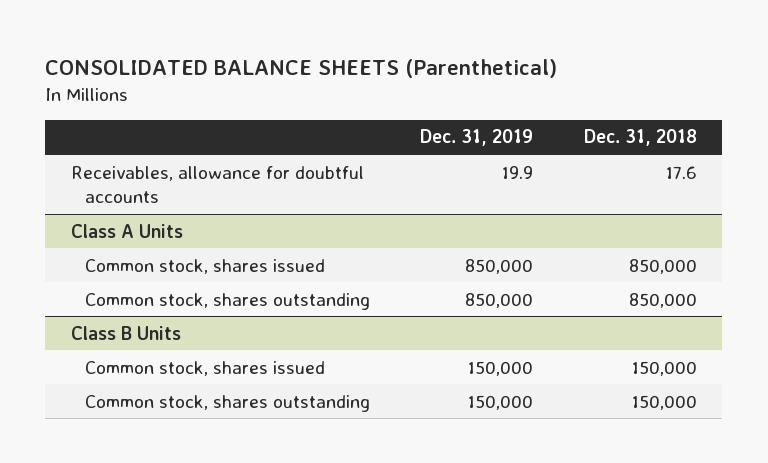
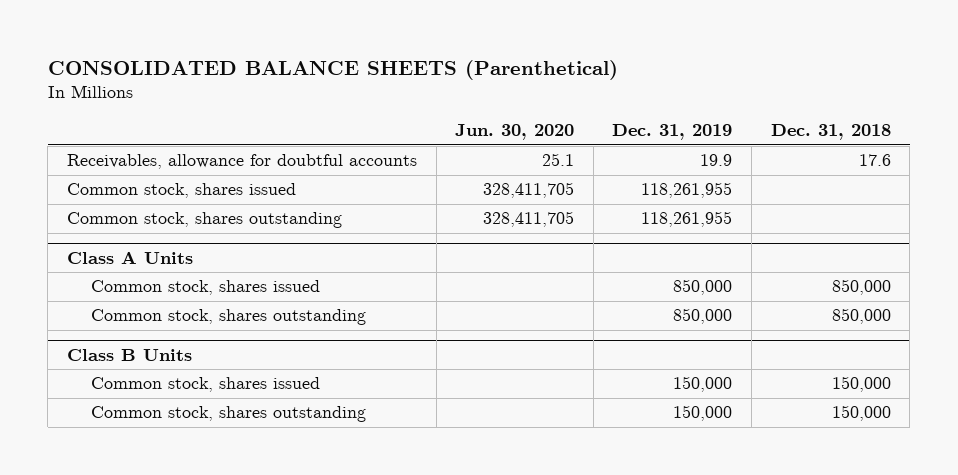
none -> [455,124,575,141] Jun. 30, 2020
none -> [66,183,296,199] Common stock, shares issued
none -> [66,212,342,229] Common stock, shares outstanding

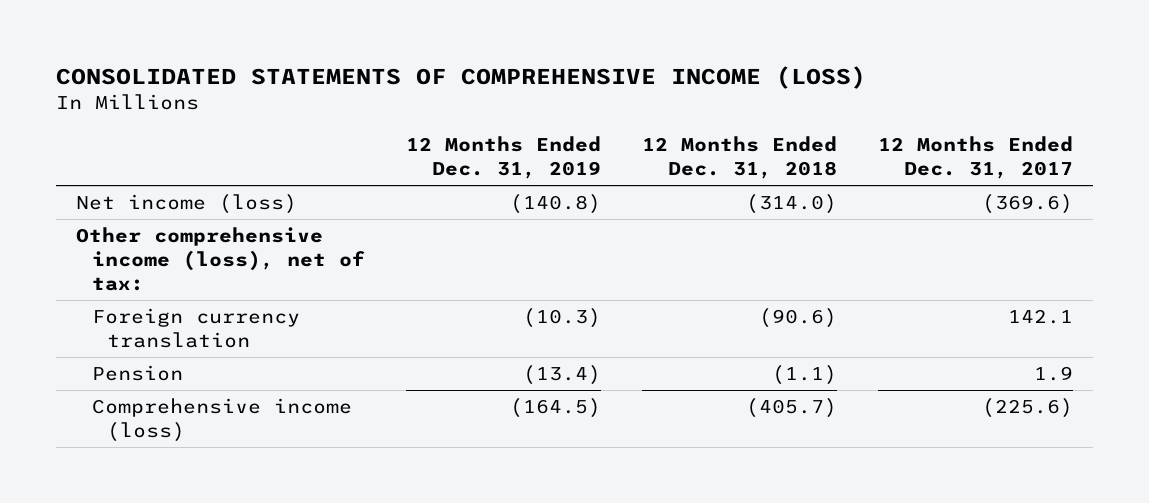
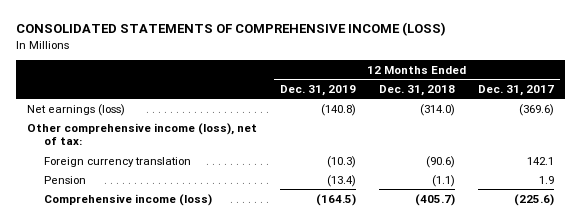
[75,194,297,215] Net income (loss) -> [27,103,126,116] Net earnings (loss)

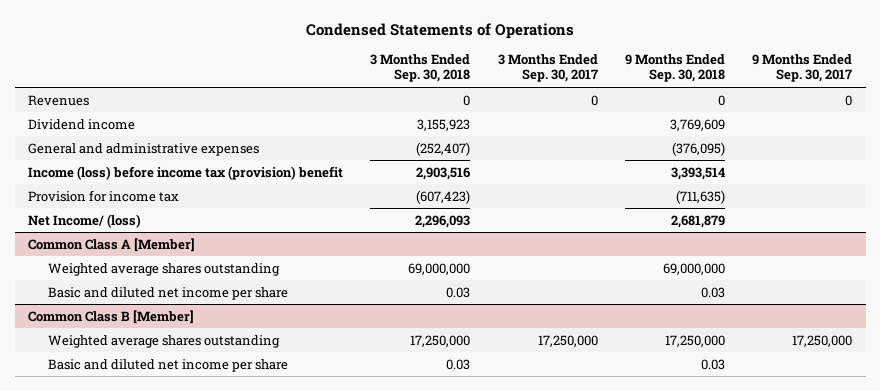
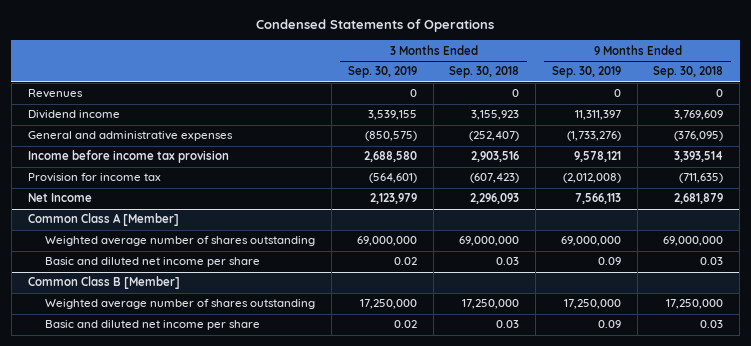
[497,54,598,83] 3 Months Ended Sep. 30, 2017 -> none
[752,54,853,83] 9 Months Ended Sep. 30, 2017 -> none
none -> [347,66,417,79] Sep. 30, 2019
none -> [551,66,621,79] Sep. 30, 2019
[28,165,344,180] Income (loss) before income tax (provision) benefit -> [27,150,229,164] Income before income tax provision
[28,213,142,228] Net Income/ (loss) -> [27,193,92,203] Net Income
[48,262,281,276] Weighted average shares outstanding -> [45,236,316,247] Weighted average number of shares outstanding
[48,334,281,348] Weighted average shares outstanding -> [45,299,316,310] Weighted average number of shares outstanding

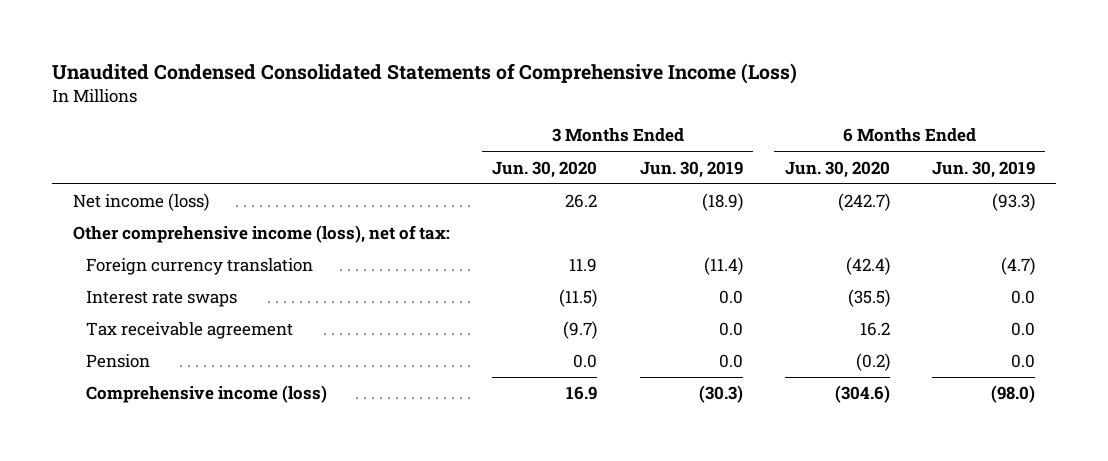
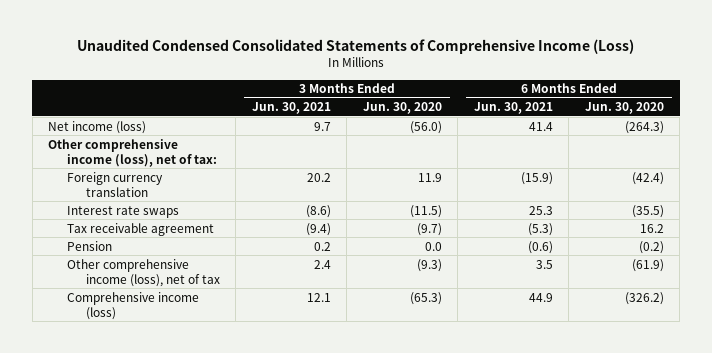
[639,160,743,178] Jun. 30, 2019 -> none
[931,160,1035,178] Jun. 30, 2019 -> none
none -> [251,102,331,115] Jun. 30, 2021
none -> [473,102,553,115] Jun. 30, 2021
[565,194,598,209] 26.2 -> [409,120,442,134] (56.0)
[837,193,890,212] (242.7) -> [624,120,664,134] (264.3)
none -> [66,258,220,287] Other comprehensive income (loss), net of tax
[566,386,598,401] 16.9 -> [409,291,442,305] (65.3)
[834,385,890,404] (304.6) -> [624,291,664,305] (326.2)

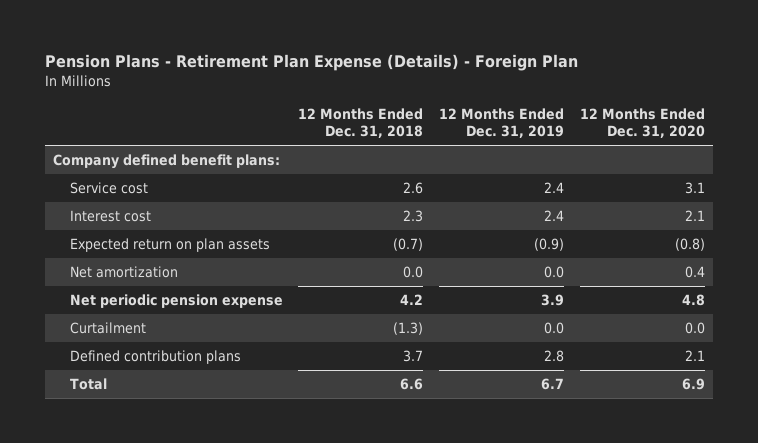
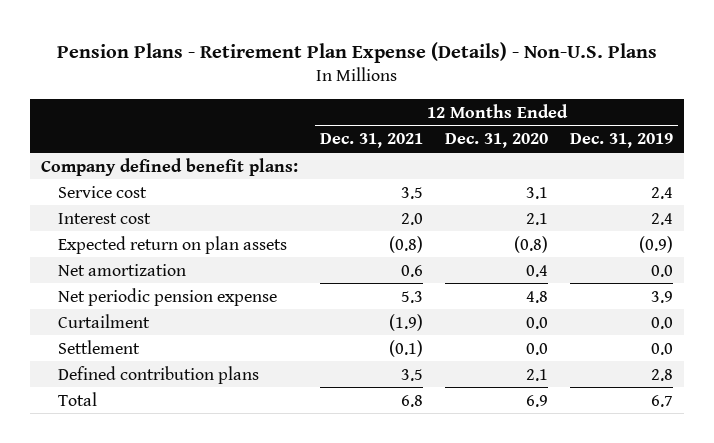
[45,53,579,71] Pension Plans - Retirement Plan Expense (Details) - Foreign Plan -> [57,41,658,63] Pension Plans - Retirement Plan Expense (Details) - Non-U.S. Plans
[298,107,424,139] 12 Months Ended Dec. 31, 2018 -> none
none -> [320,133,424,149] Dec. 31, 2021
none -> [57,339,140,354] Settlement

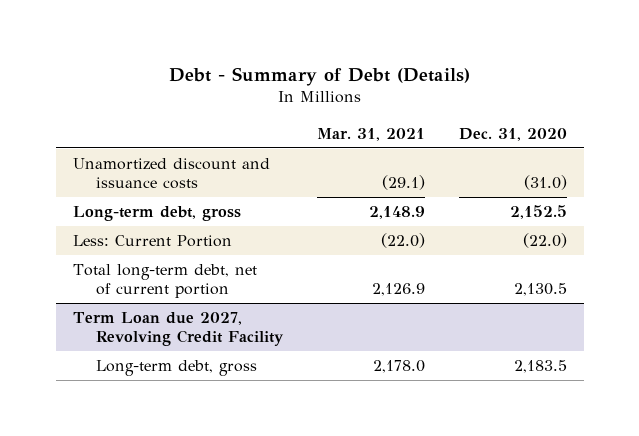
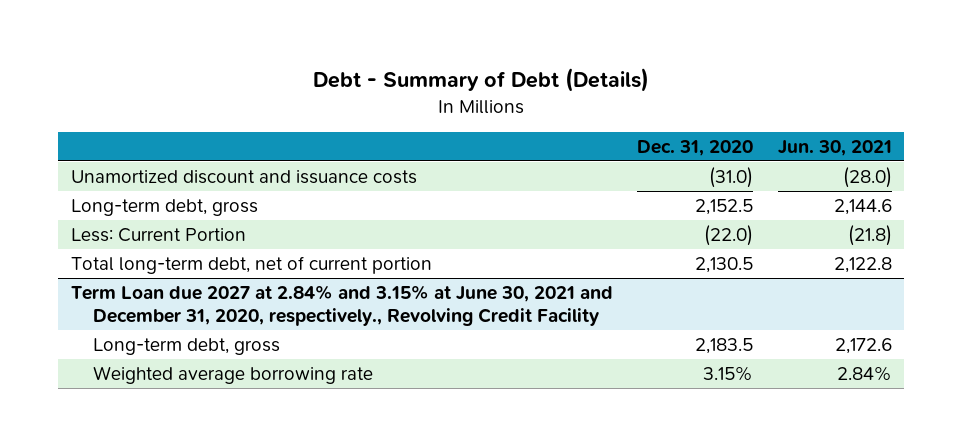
[317,127,426,141] Mar. 31, 2021 -> none
none -> [777,139,892,156] Jun. 30, 2021
[72,312,285,346] Term Loan due 2027, Revolving Credit Facility -> none
none -> [70,285,613,327] Term Loan due 2027 at 2.84% and 3.15% at June 30, 2021 and December 31, 2020, respectively., Revolving Credit Facility
none -> [93,366,374,385] Weighted average borrowing rate

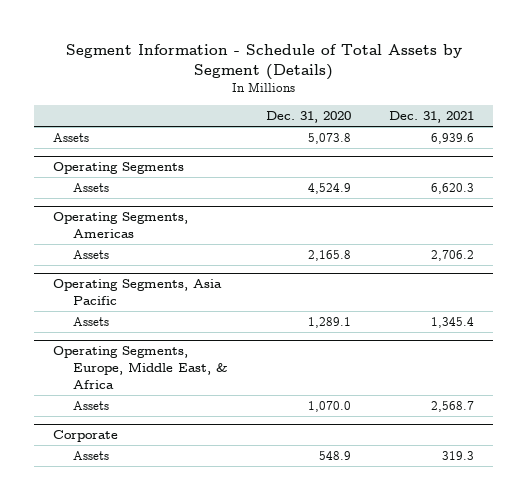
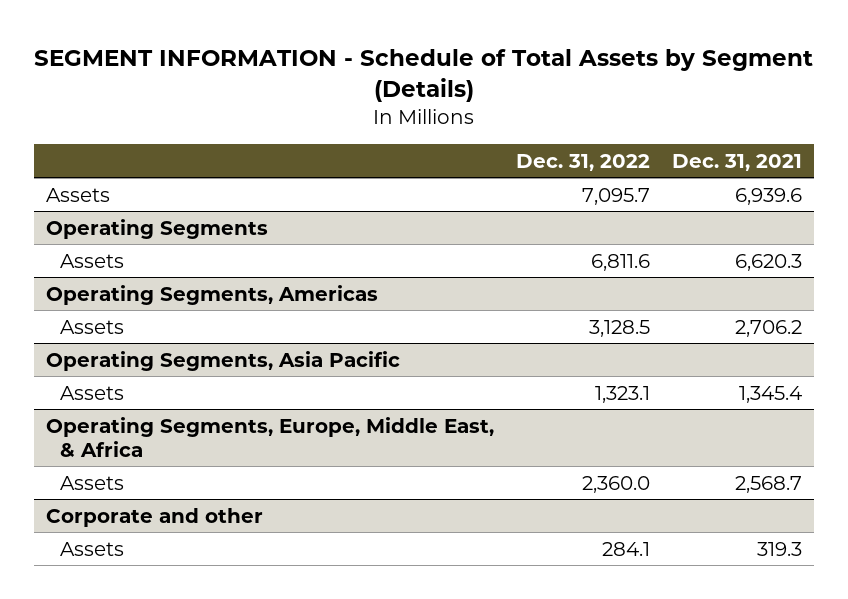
[65,43,462,80] Segment Information - Schedule of Total Assets by Segment (Details) -> [33,48,813,102] SEGMENT INFORMATION - Schedule of Total Assets by Segment (Details)
[265,111,351,124] Dec. 31, 2020 -> none
none -> [515,153,650,171] Dec. 31, 2022
[53,430,119,443] Corporate -> [45,507,263,527] Corporate and other

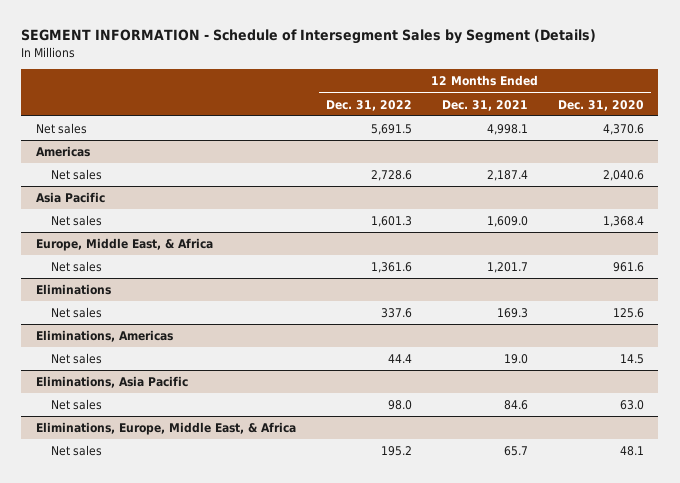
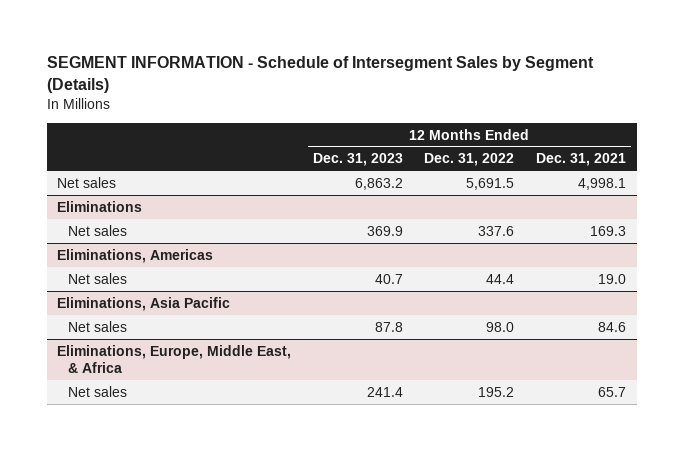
[557,99,644,111] Dec. 31, 2020 -> none
none -> [312,153,403,167] Dec. 31, 2023
[36,146,91,158] Americas -> none
[51,169,103,181] Net sales -> none
[36,192,106,204] Asia Pacific -> none
[51,215,103,227] Net sales -> none
[36,238,214,252] Europe, Middle East, & Africa -> none
[51,261,103,273] Net sales -> none

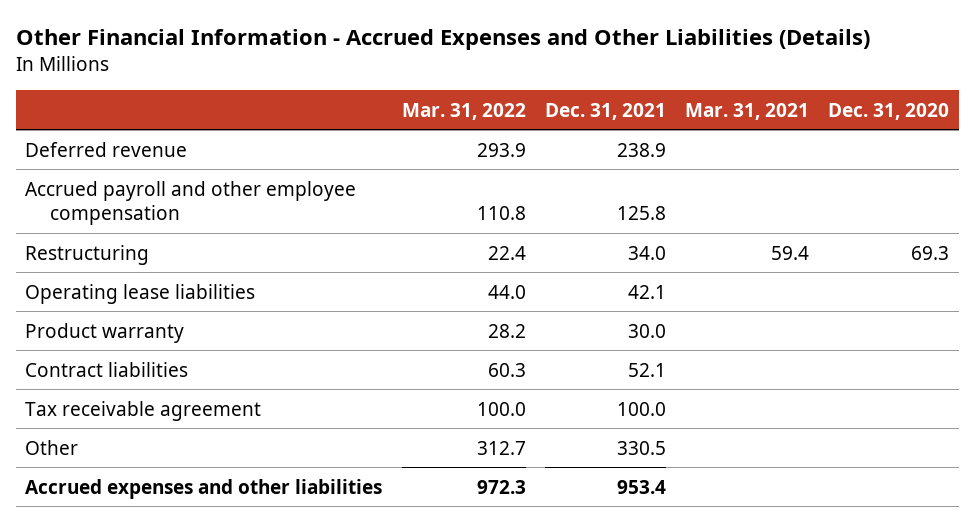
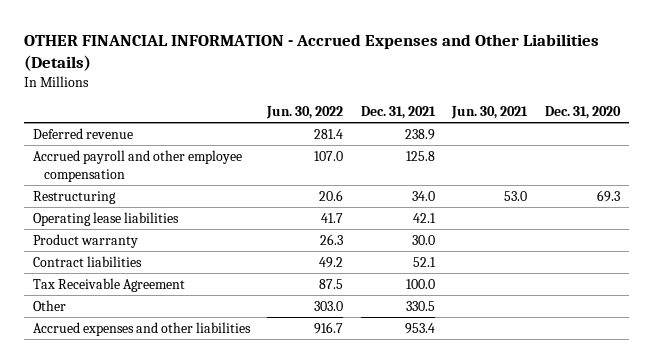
[15,29,870,51] Other Financial Information - Accrued Expenses and Other Liabilities (Details) -> [23,33,599,71] OTHER FINANCIAL INFORMATION - Accrued Expenses and Other Liabilities (Details)
[401,102,526,120] Mar. 31, 2022 -> none
[685,102,810,120] Mar. 31, 2021 -> none
none -> [266,106,344,120] Jun. 30, 2022
none -> [451,106,529,120] Jun. 30, 2021
[25,400,262,421] Tax receivable agreement -> [32,277,185,292] Tax Receivable Agreement

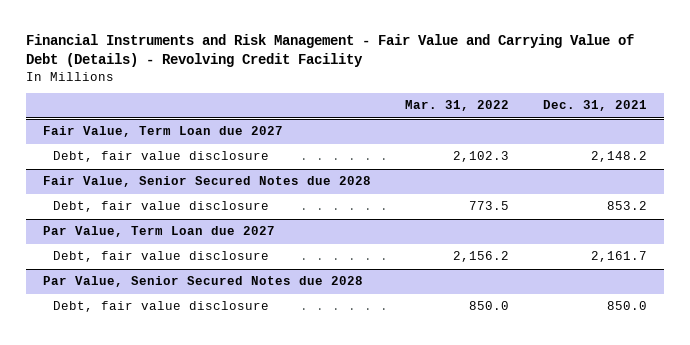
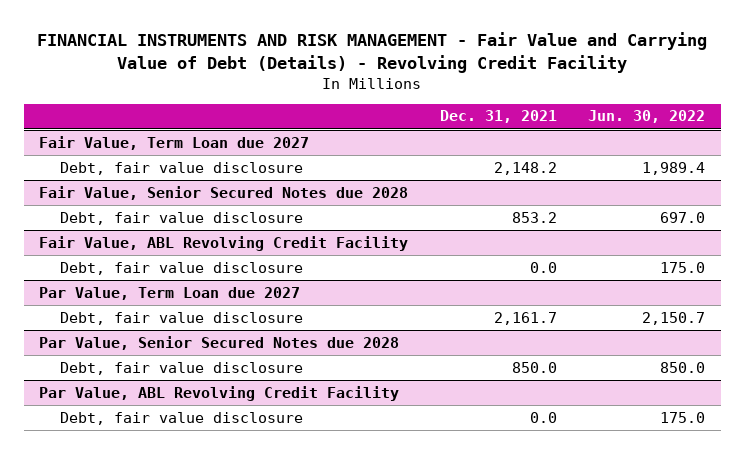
[25,34,634,68] Financial Instruments and Risk Management - Fair Value and Carrying Value of Debt (Details) - Revolving Credit Facility -> [37,32,708,74] FINANCIAL INSTRUMENTS AND RISK MANAGEMENT - Fair Value and Carrying Value of Debt (Details) - Revolving Credit Facility
[405,100,510,112] Mar. 31, 2022 -> none
none -> [588,110,706,124] Jun. 30, 2022
none -> [39,235,409,251] Fair Value, ABL Revolving Credit Facility
none -> [59,261,303,275] Debt, fair value disclosure
none -> [39,385,400,401] Par Value, ABL Revolving Credit Facility
none -> [59,411,303,425] Debt, fair value disclosure

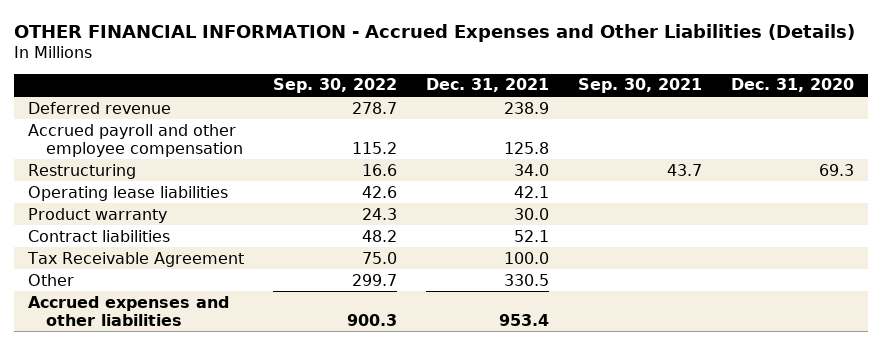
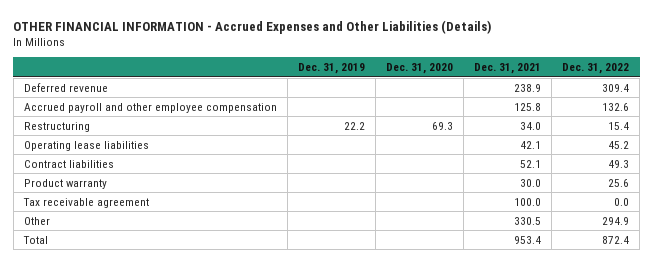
[273,78,398,94] Sep. 30, 2022 -> none
[577,78,702,94] Sep. 30, 2021 -> none
none -> [297,63,365,75] Dec. 31, 2019
none -> [562,63,630,75] Dec. 31, 2022
[28,207,168,223] Product warranty -> [23,178,107,189] Product warranty
[27,251,245,267] Tax Receivable Agreement -> [22,197,149,208] Tax receivable agreement
[28,295,230,326] Accrued expenses and other liabilities -> [22,235,48,244] Total

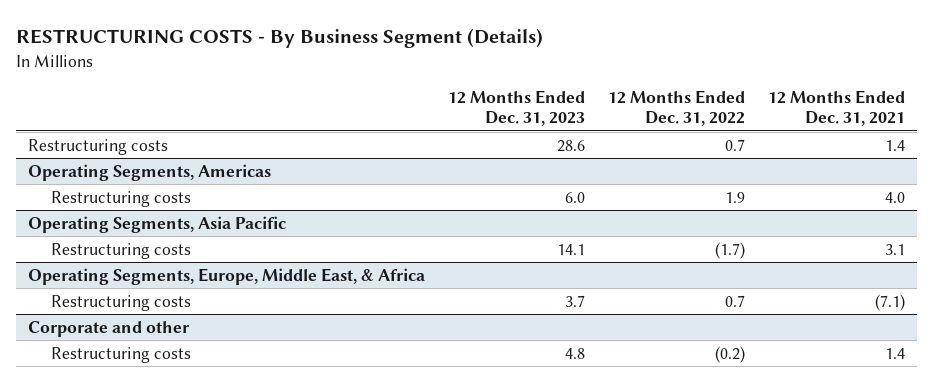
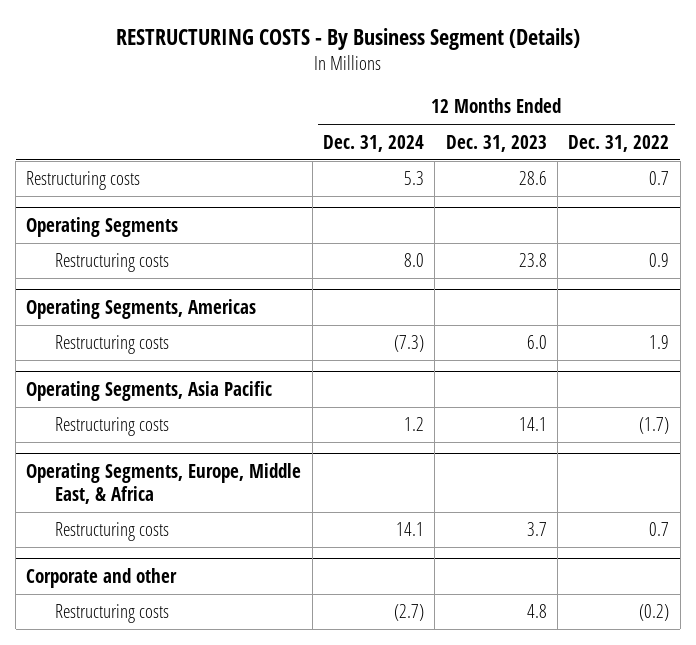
[768,89,906,127] 12 Months Ended Dec. 31, 2021 -> none
none -> [323,134,425,152] Dec. 31, 2024
none -> [26,217,179,238] Operating Segments
none -> [54,253,169,273] Restructuring costs

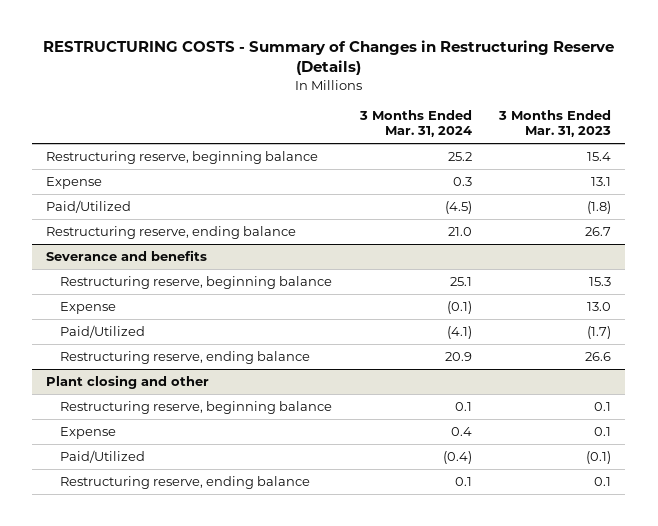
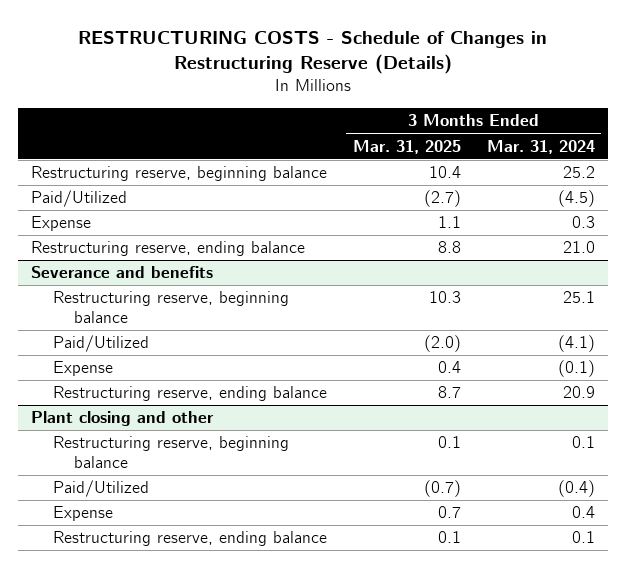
[42,40,614,76] RESTRUCTURING COSTS - Summary of Changes in Restructuring Reserve (Details) -> [77,30,547,75] RESTRUCTURING COSTS - Schedule of Changes in Restructuring Reserve (Details)
[498,109,612,138] 3 Months Ended Mar. 31, 2023 -> none
none -> [352,139,461,154] Mar. 31, 2025
[46,176,103,189] Expense -> [30,216,91,232] Expense
[59,301,116,314] Expense -> [52,361,113,377] Expense
[59,426,116,439] Expense -> [52,506,113,522] Expense

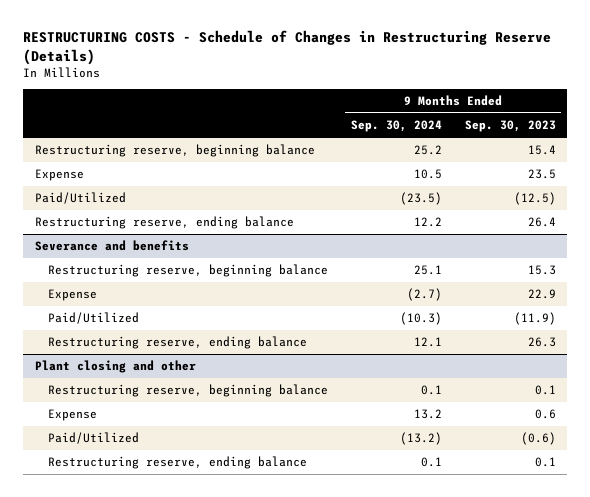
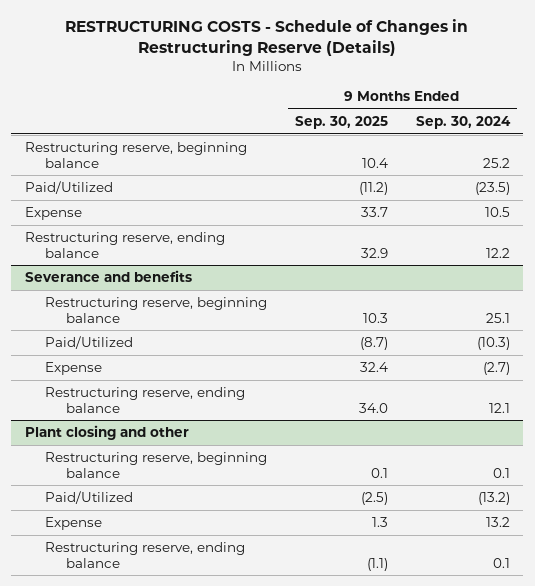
[464,120,556,133] Sep. 30, 2023 -> none
none -> [295,115,389,129] Sep. 30, 2025
[34,169,84,182] Expense -> [25,207,83,221] Expense
[48,289,98,302] Expense -> [45,362,103,376] Expense
[48,409,98,422] Expense -> [45,517,103,531] Expense

